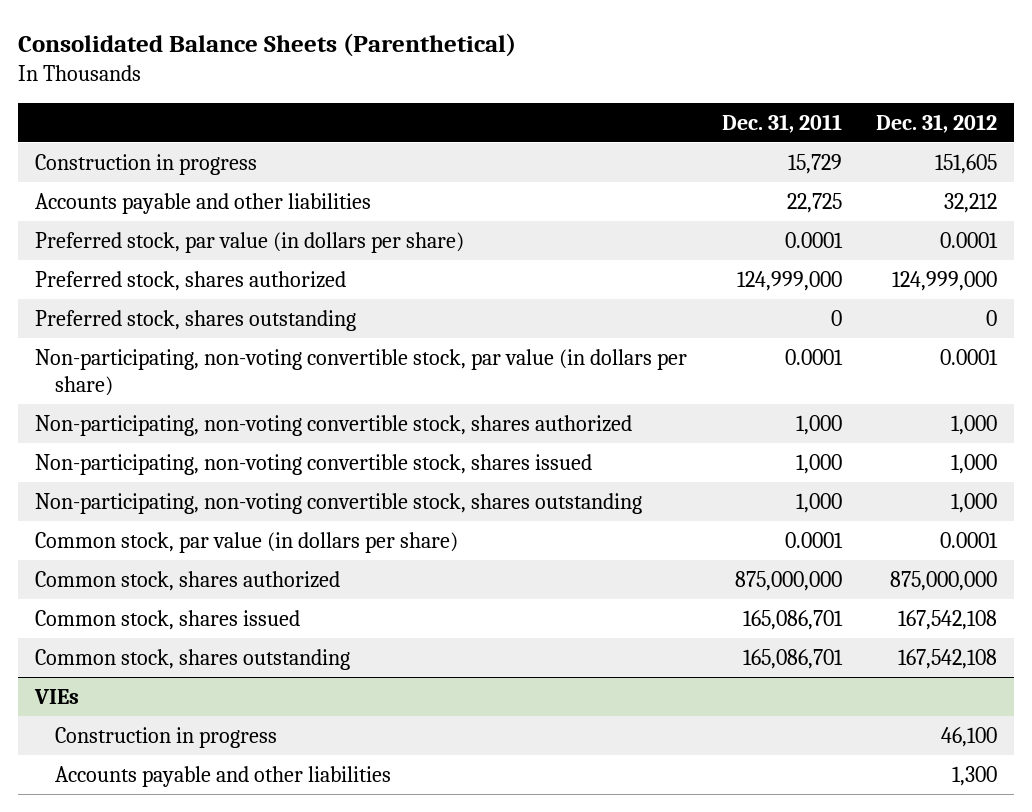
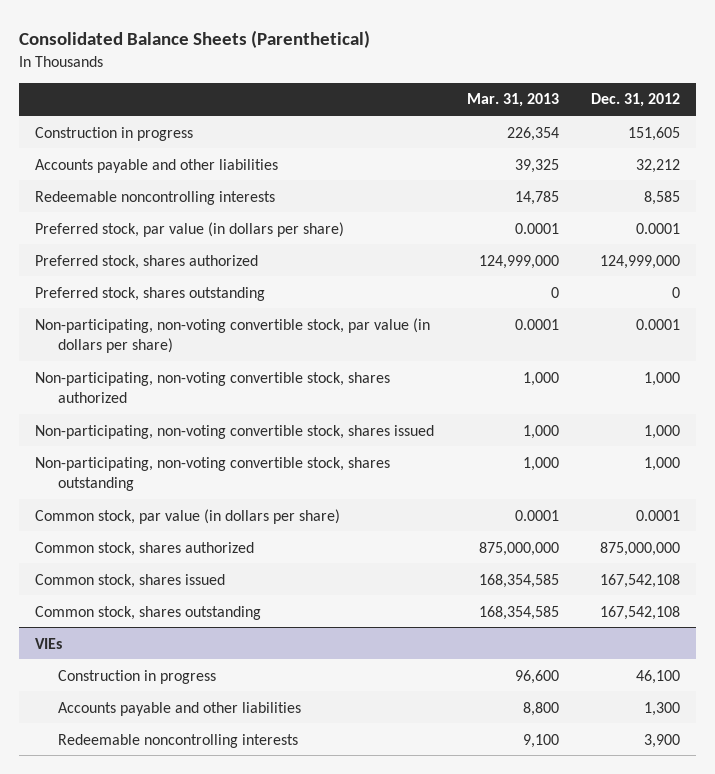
[721,113,842,133] Dec. 31, 2011 -> none
none -> [466,93,559,108] Mar. 31, 2013
none -> [35,190,276,205] Redeemable noncontrolling interests
none -> [57,733,298,748] Redeemable noncontrolling interests

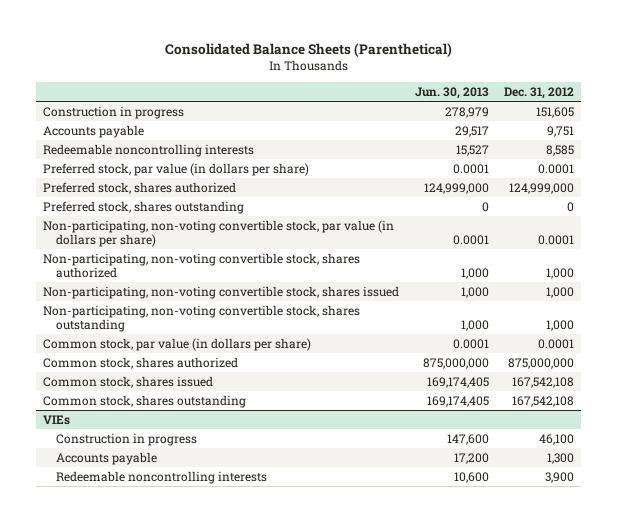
[466,93,559,108] Mar. 31, 2013 -> none
none -> [414,86,489,99] Jun. 30, 2013
[35,158,279,173] Accounts payable and other liabilities -> none
none -> [43,124,145,138] Accounts payable
[57,701,301,716] Accounts payable and other liabilities -> none
none -> [55,451,157,465] Accounts payable

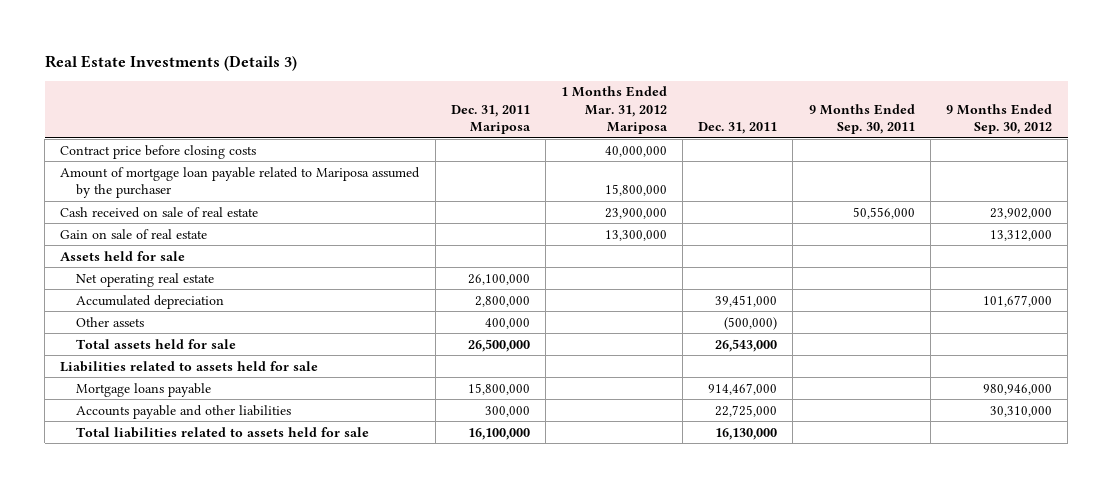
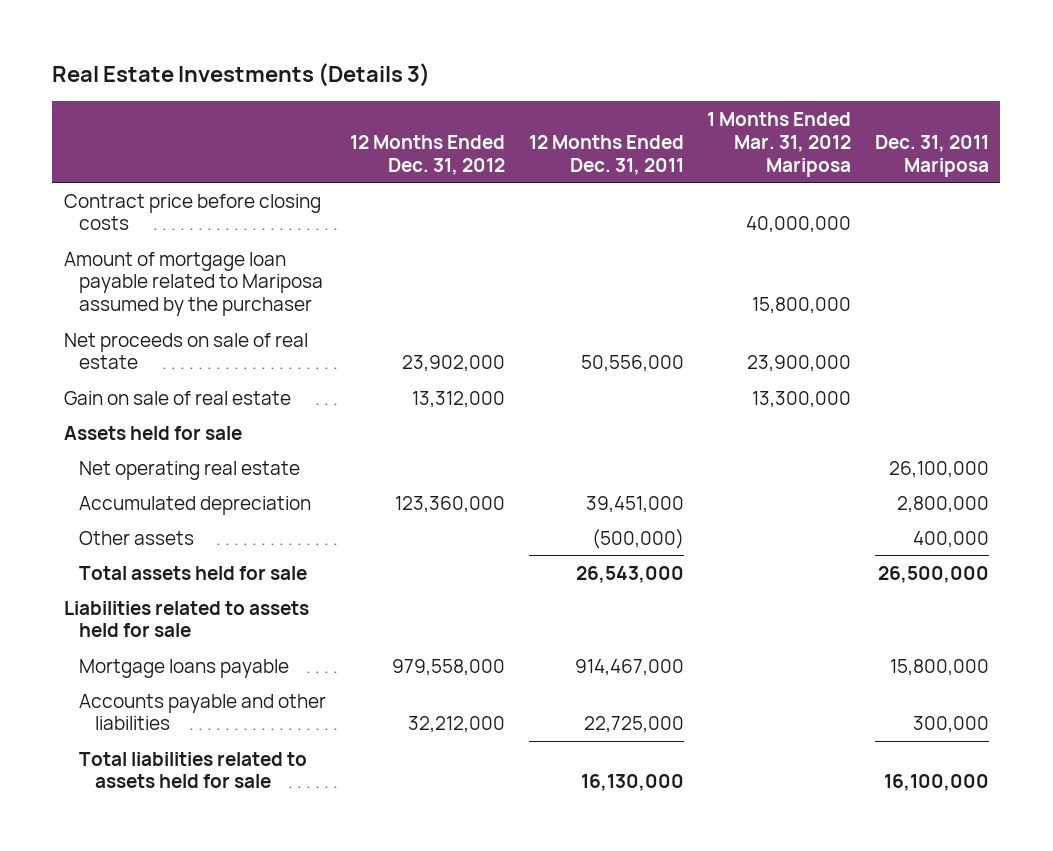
[698,122,778,135] Dec. 31, 2011 -> none
[808,103,915,135] 9 Months Ended Sep. 30, 2011 -> none
[945,103,1052,135] 9 Months Ended Sep. 30, 2012 -> none
none -> [349,134,505,175] 12 Months Ended Dec. 31, 2012
none -> [528,134,684,175] 12 Months Ended Dec. 31, 2011
[60,206,259,218] Cash received on sale of real estate -> [63,332,308,370] Net proceeds on sale of real estate

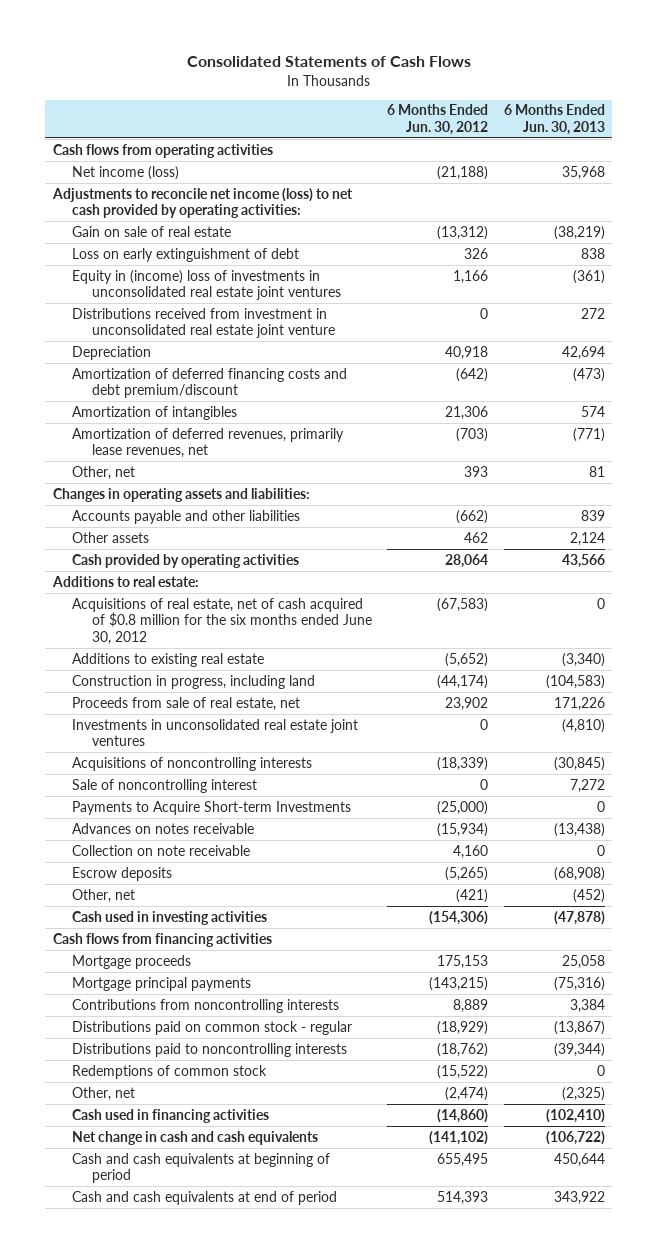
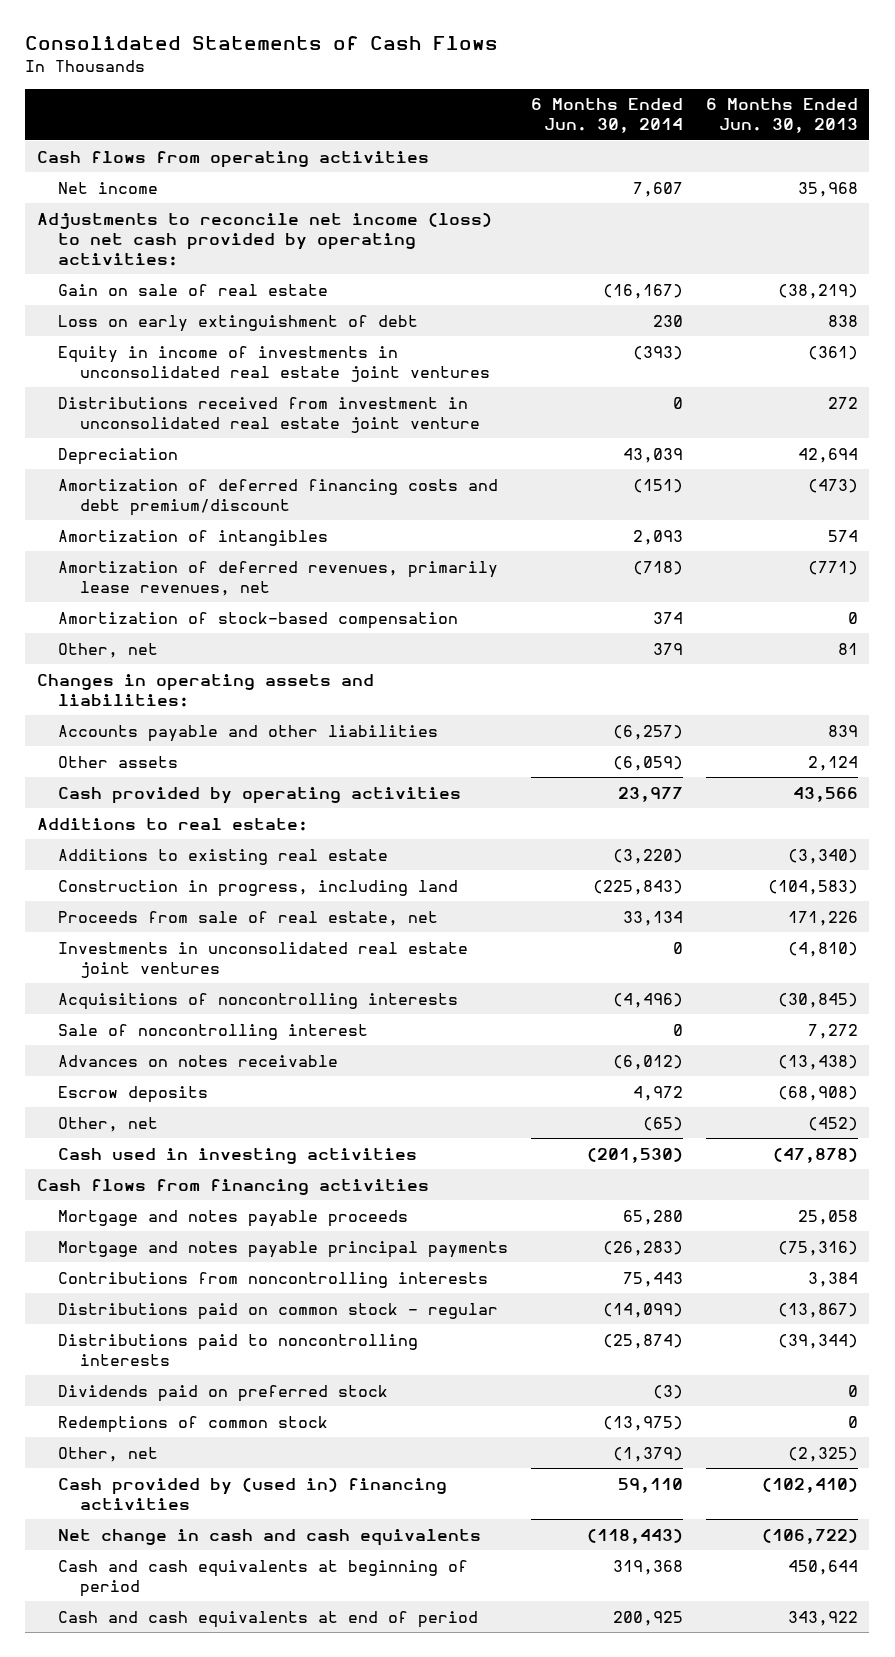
[387,104,489,135] 6 Months Ended Jun. 30, 2012 -> none
none -> [531,98,684,134] 6 Months Ended Jun. 30, 2014
[72,165,180,180] Net income (loss) -> [58,181,159,194] Net income
[72,269,341,301] Equity in (income) loss of investments in unconsolidated real estate joint ventures -> [58,345,491,382] Equity in income of investments in unconsolidated real estate joint ventures
none -> [58,611,459,629] Amortization of stock-based compensation
[72,597,372,645] Acquisitions of real estate, net of cash acquired of $0.8 million for the six months ended June 30, 2012 -> none
[72,800,352,815] Payments to Acquire Short-term Investments -> none
[72,844,251,856] Collection on note receivable -> none
[72,954,192,969] Mortgage proceeds -> [58,1209,409,1227] Mortgage and notes payable proceeds
[72,976,252,991] Mortgage principal payments -> [58,1240,509,1258] Mortgage and notes payable principal payments
none -> [58,1384,389,1402] Dividends paid on preferred stock
[72,1108,270,1123] Cash used in financing activities -> [58,1477,448,1510] Cash provided by (used in) financing activities

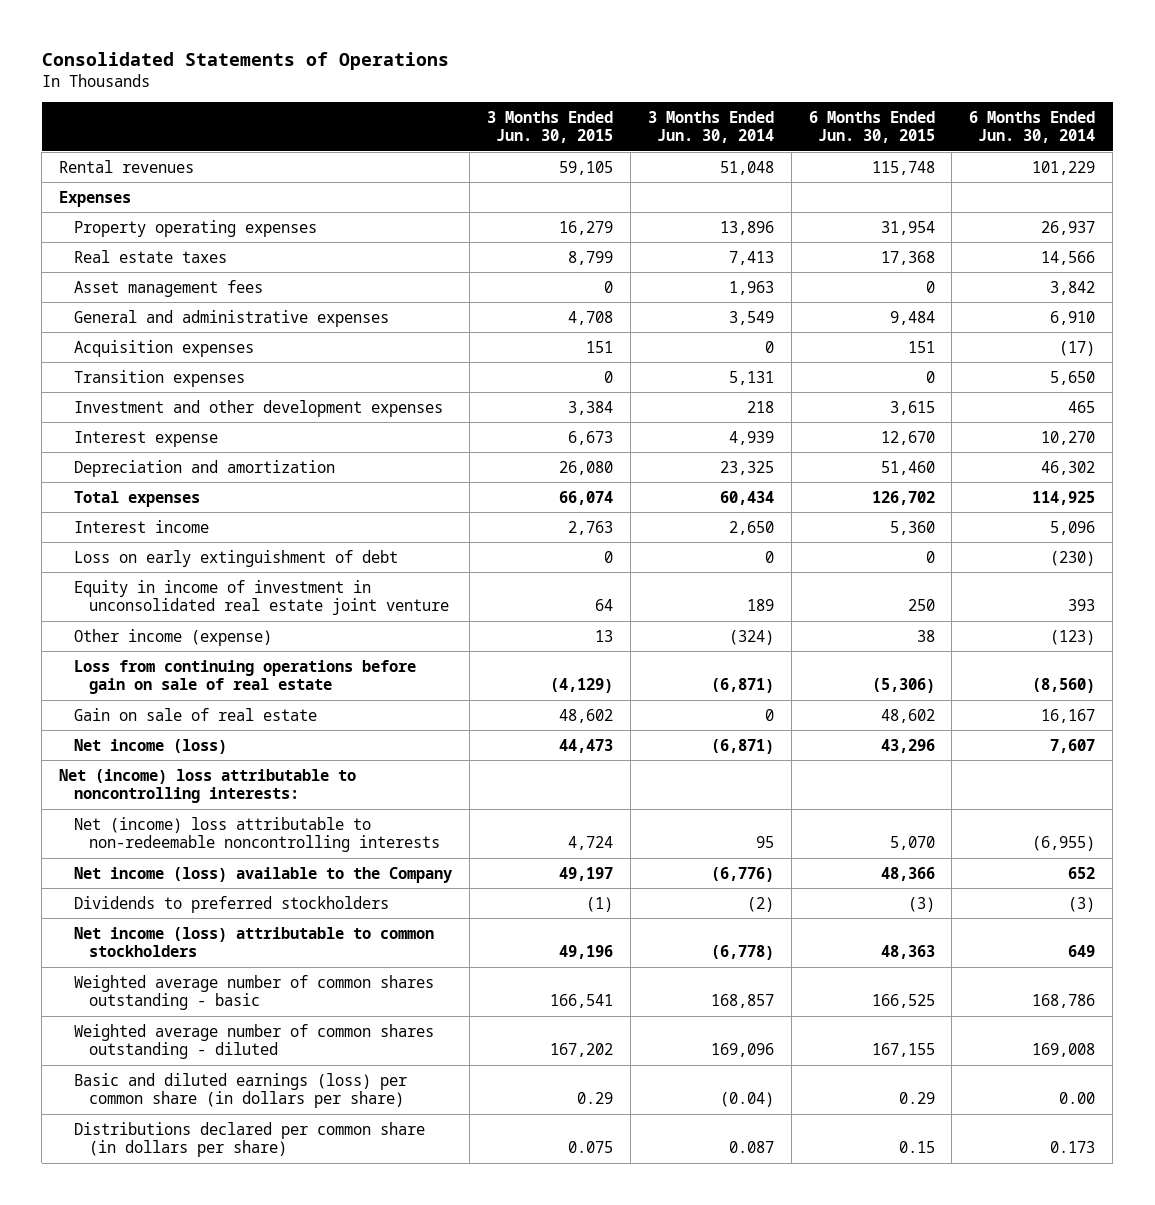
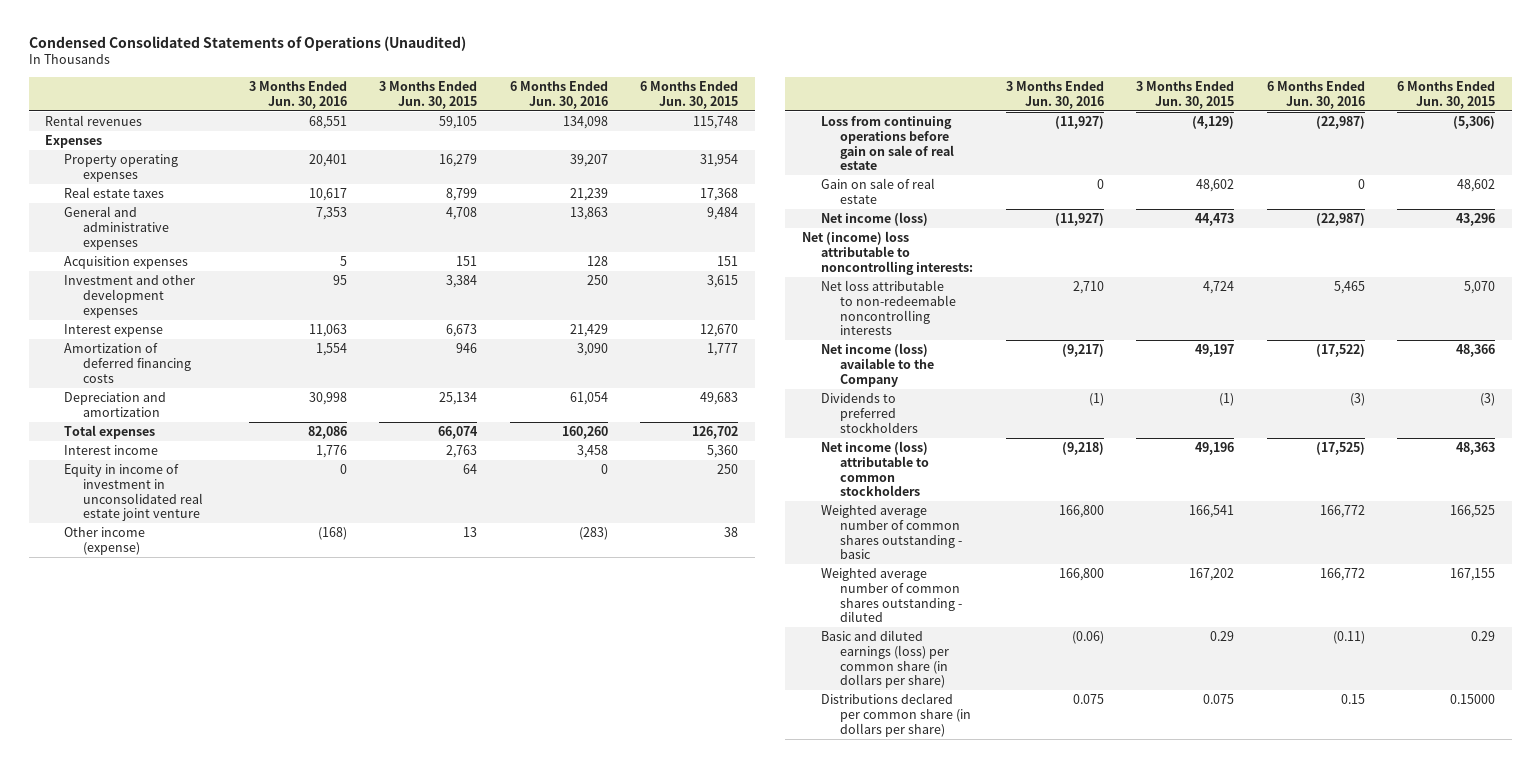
[41,52,449,71] Consolidated Statements of Operations -> [28,35,466,51] Condensed Consolidated Statements of Operations (Unaudited)
[647,111,774,144] 3 Months Ended Jun. 30, 2014 -> none
[969,111,1096,144] 6 Months Ended Jun. 30, 2014 -> none
none -> [248,80,347,109] 3 Months Ended Jun. 30, 2016
none -> [509,80,608,109] 6 Months Ended Jun. 30, 2016
[74,279,264,297] Asset management fees -> none
[74,369,246,387] Transition expenses -> none
none -> [64,343,192,383] Amortization of deferred financing costs
[559,460,614,475] 26,080 -> [439,392,478,406] 25,134
[880,460,935,475] 51,460 -> [700,392,739,406] 49,683
[74,549,399,567] Loss on early extinguishment of debt -> none
[74,816,441,853] Net (income) loss attributable to non-redeemable noncontrolling interests -> [821,280,957,336] Net loss attributable to non-redeemable noncontrolling interests
[898,1141,935,1154] 0.15 -> [1450,694,1496,705] 0.15000

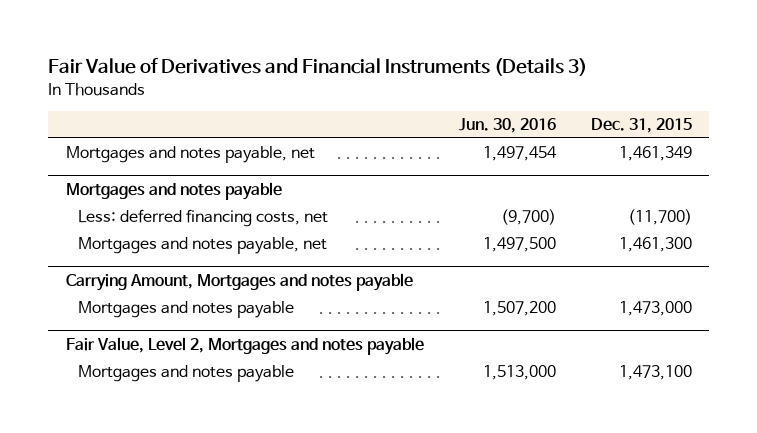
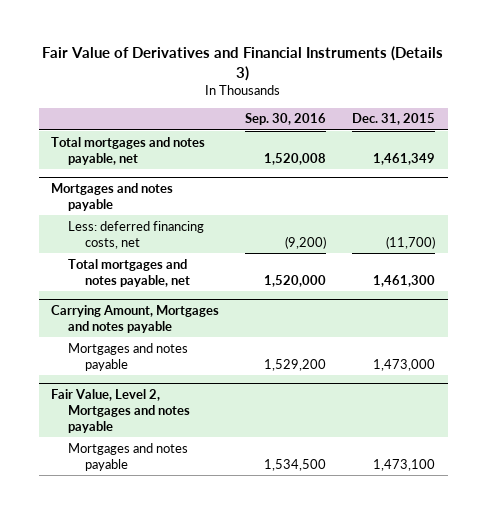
[458,118,556,134] Jun. 30, 2016 -> none
none -> [245,113,327,126] Sep. 30, 2016
[65,146,315,164] Mortgages and notes payable, net -> [51,136,206,165] Total mortgages and notes payable, net
[78,237,328,255] Mortgages and notes payable, net -> [68,258,190,287] Total mortgages and notes payable, net

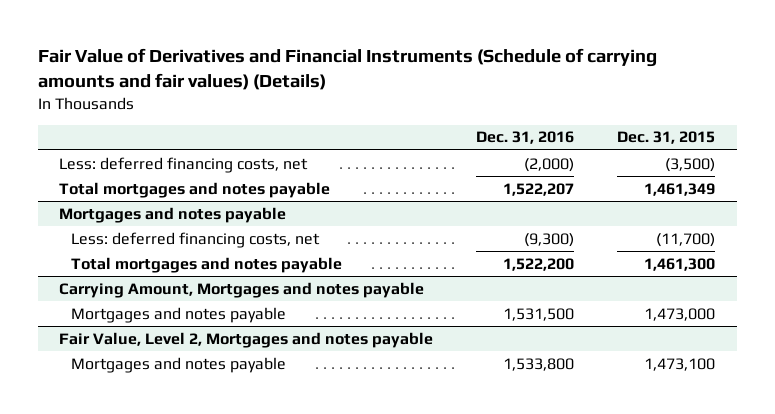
[42,46,444,81] Fair Value of Derivatives and Financial Instruments (Details 3) -> [37,48,657,91] Fair Value of Derivatives and Financial Instruments (Schedule of carrying amounts and fair values) (Details)
[245,113,327,126] Sep. 30, 2016 -> none
none -> [476,131,575,145] Dec. 31, 2016
none -> [59,156,309,173] Less: deferred financing costs, net
[51,136,206,165] Total mortgages and notes payable, net -> [59,181,331,198] Total mortgages and notes payable
[68,258,190,287] Total mortgages and notes payable, net -> [70,256,342,273] Total mortgages and notes payable

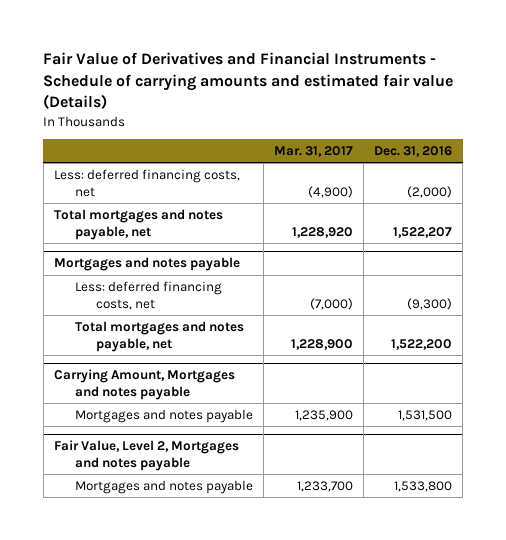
[37,48,657,91] Fair Value of Derivatives and Financial Instruments (Schedule of carrying amounts and fair values) (Details) -> [43,52,454,110] Fair Value of Derivatives and Financial Instruments - Schedule of carrying amounts and estimated fair value (Details)
[617,131,716,145] Dec. 31, 2015 -> none
none -> [274,146,354,158] Mar. 31, 2017
[59,181,331,198] Total mortgages and notes payable -> [53,208,223,240] Total mortgages and notes payable, net
[70,256,342,273] Total mortgages and notes payable -> [75,320,245,352] Total mortgages and notes payable, net

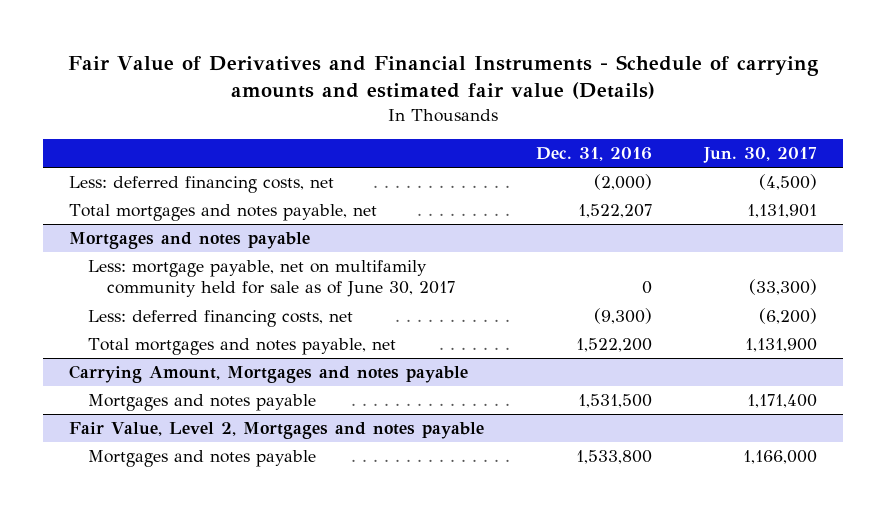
[274,146,354,158] Mar. 31, 2017 -> none
none -> [703,147,818,164] Jun. 30, 2017
none -> [87,260,456,298] Less: mortgage payable, net on multifamily community held for sale as of June 30, 2017

